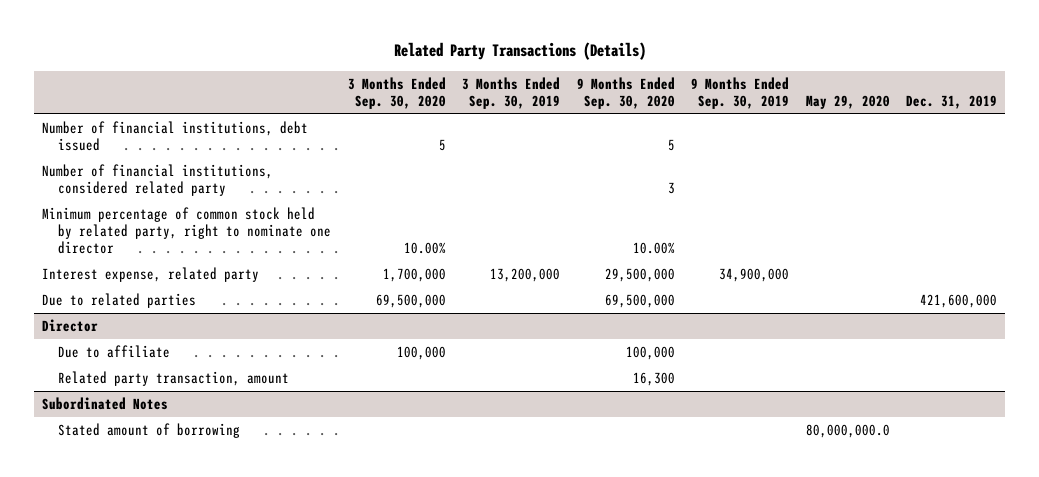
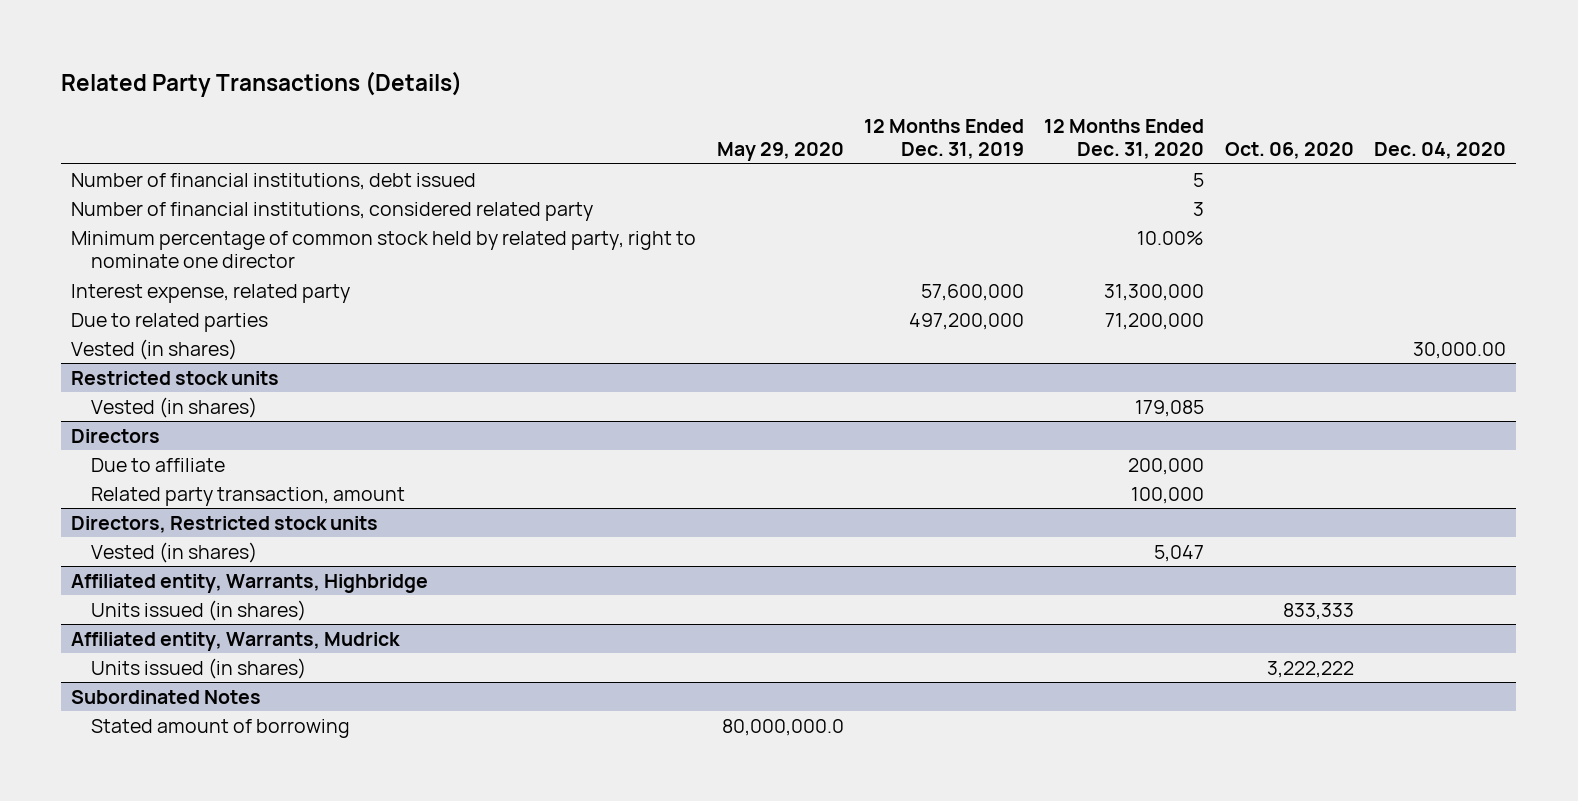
[347,76,446,109] 3 Months Ended Sep. 30, 2020 -> none
[462,76,561,109] 3 Months Ended Sep. 30, 2019 -> none
[576,76,675,109] 9 Months Ended Sep. 30, 2020 -> none
[691,76,790,109] 9 Months Ended Sep. 30, 2019 -> none
[906,94,998,109] Dec. 31, 2019 -> none
none -> [864,118,1025,160] 12 Months Ended Dec. 31, 2019
none -> [1044,118,1205,160] 12 Months Ended Dec. 31, 2020
none -> [1224,142,1354,160] Oct. 06, 2020
none -> [1374,142,1507,160] Dec. 04, 2020
none -> [71,338,238,360] Vested (in shares)
none -> [71,370,280,385] Restricted stock units
none -> [90,396,257,418] Vested (in shares)
[42,318,99,332] Director -> [71,428,161,443] Directors
none -> [71,515,379,533] Directors, Restricted stock units
none -> [90,541,257,563] Vested (in shares)
none -> [71,573,429,593] Affiliated entity, Warrants, Highbridge
none -> [90,599,306,621] Units issued (in shares)
none -> [71,631,401,651] Affiliated entity, Warrants, Mudrick
none -> [90,657,306,679] Units issued (in shares)

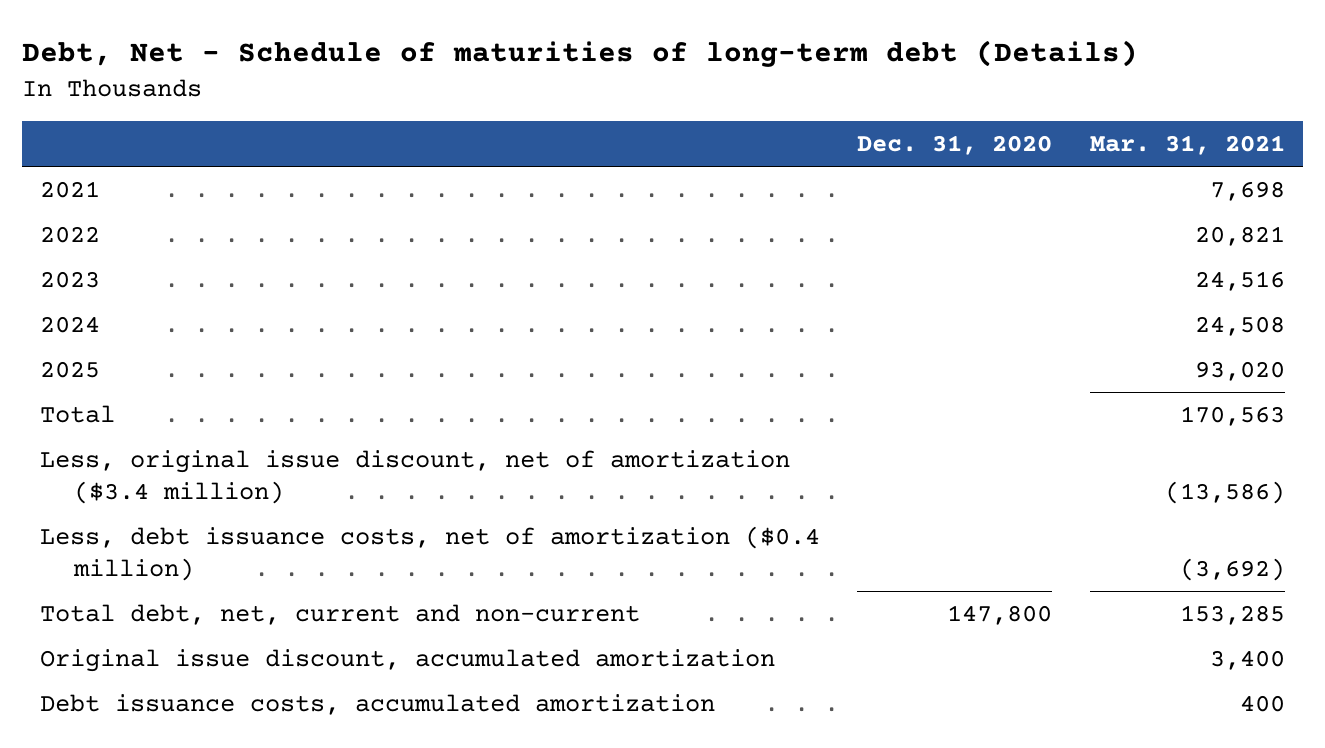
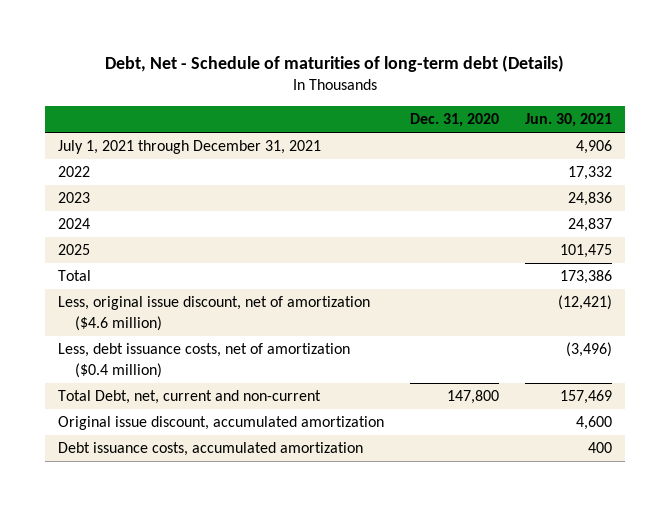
[1089,135,1285,156] Mar. 31, 2021 -> none
none -> [524,113,612,128] Jun. 30, 2021
[40,180,101,198] 2021 -> [57,140,321,155] July 1, 2021 through December 31, 2021
[40,449,791,505] Less, original issue discount, net of amortization ($3.4 million) -> [57,296,370,331] Less, original issue discount, net of amortization ($4.6 million)
[40,603,641,625] Total debt, net, current and non-current -> [57,390,321,405] Total Debt, net, current and non-current

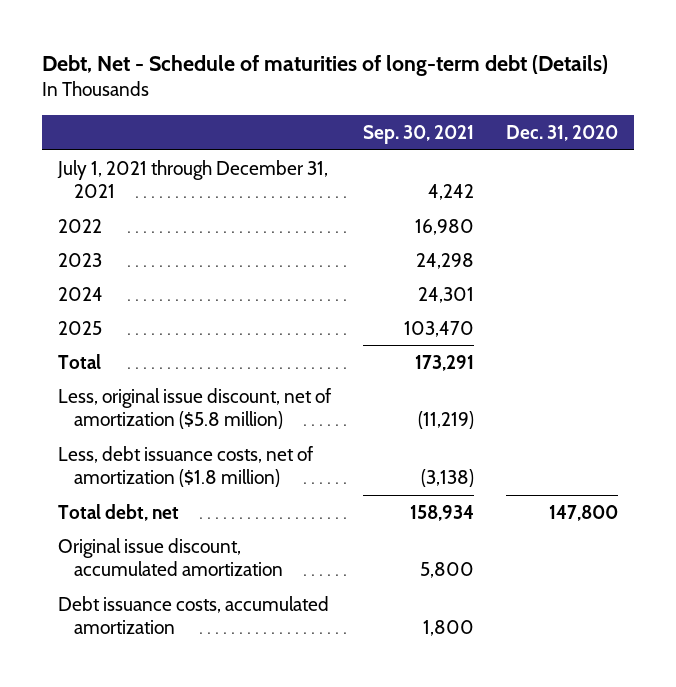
[524,113,612,128] Jun. 30, 2021 -> none
none -> [363,124,475,144] Sep. 30, 2021
[57,296,370,331] Less, original issue discount, net of amortization ($4.6 million) -> [57,387,332,430] Less, original issue discount, net of amortization ($5.8 million)
[57,343,350,378] Less, debt issuance costs, net of amortization ($0.4 million) -> [57,445,314,488] Less, debt issuance costs, net of amortization ($1.8 million)
[57,390,321,405] Total Debt, net, current and non-current -> [57,503,179,521] Total debt, net

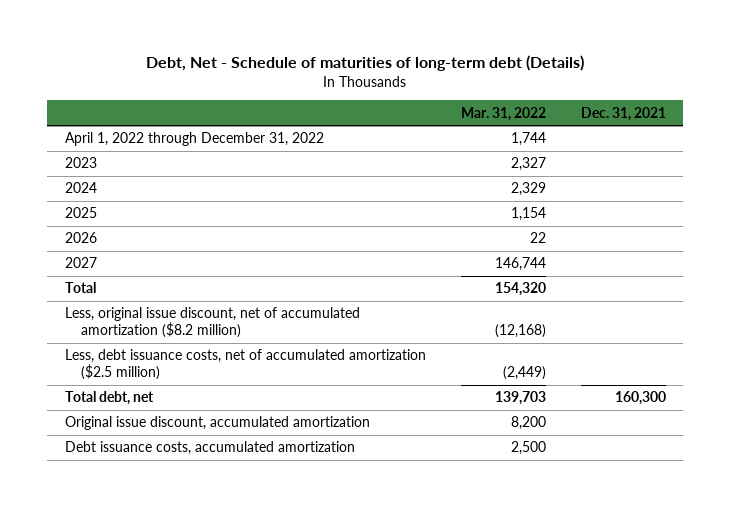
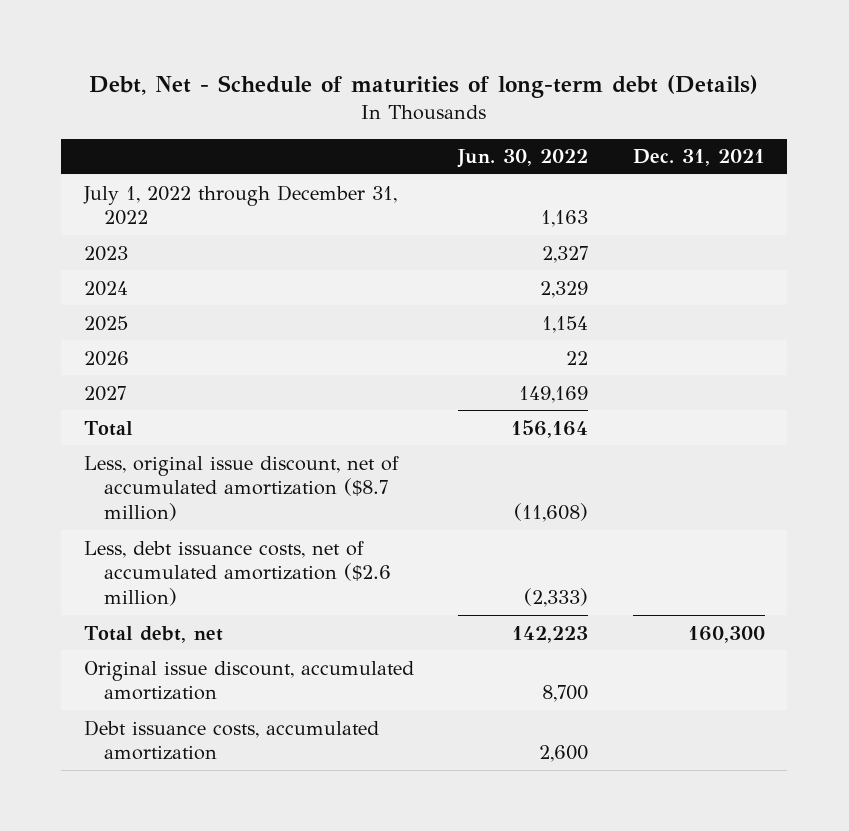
[460,106,546,121] Mar. 31, 2022 -> none
none -> [457,149,589,169] Jun. 30, 2022
[64,132,324,147] April 1, 2022 through December 31, 2022 -> [82,184,397,226] July 1, 2022 through December 31, 2022
[64,307,360,339] Less, original issue discount, net of accumulated amortization ($8.2 million) -> [83,455,399,521] Less, original issue discount, net of accumulated amortization ($8.7 million)
[64,349,426,381] Less, debt issuance costs, net of accumulated amortization ($2.5 million) -> [83,540,392,606] Less, debt issuance costs, net of accumulated amortization ($2.6 million)

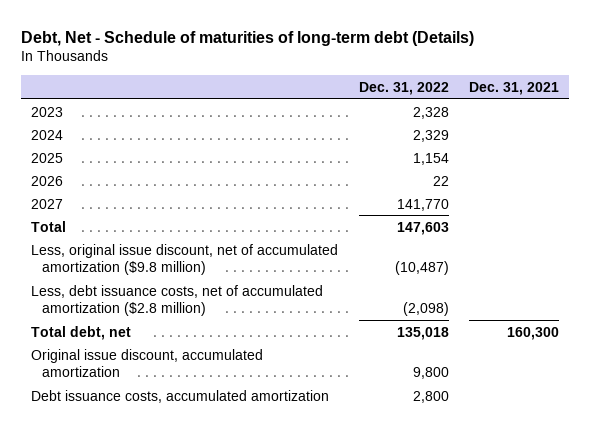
[457,149,589,169] Jun. 30, 2022 -> none
none -> [358,81,449,95] Dec. 31, 2022
[82,184,397,226] July 1, 2022 through December 31, 2022 -> none
[83,455,399,521] Less, original issue discount, net of accumulated amortization ($8.7 million) -> [31,243,339,275] Less, original issue discount, net of accumulated amortization ($9.8 million)
[83,540,392,606] Less, debt issuance costs, net of accumulated amortization ($2.6 million) -> [31,284,324,316] Less, debt issuance costs, net of accumulated amortization ($2.8 million)

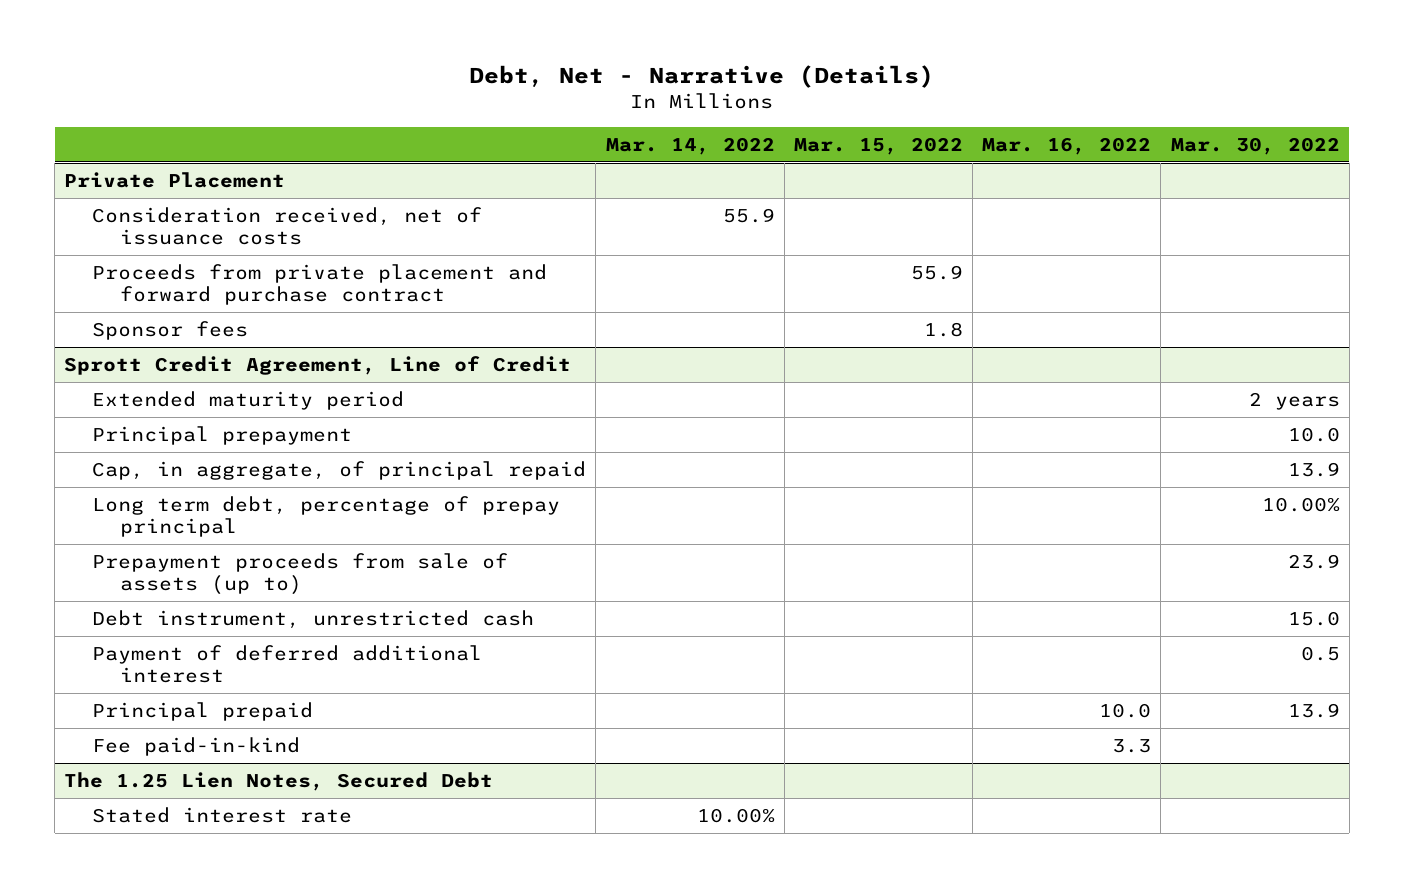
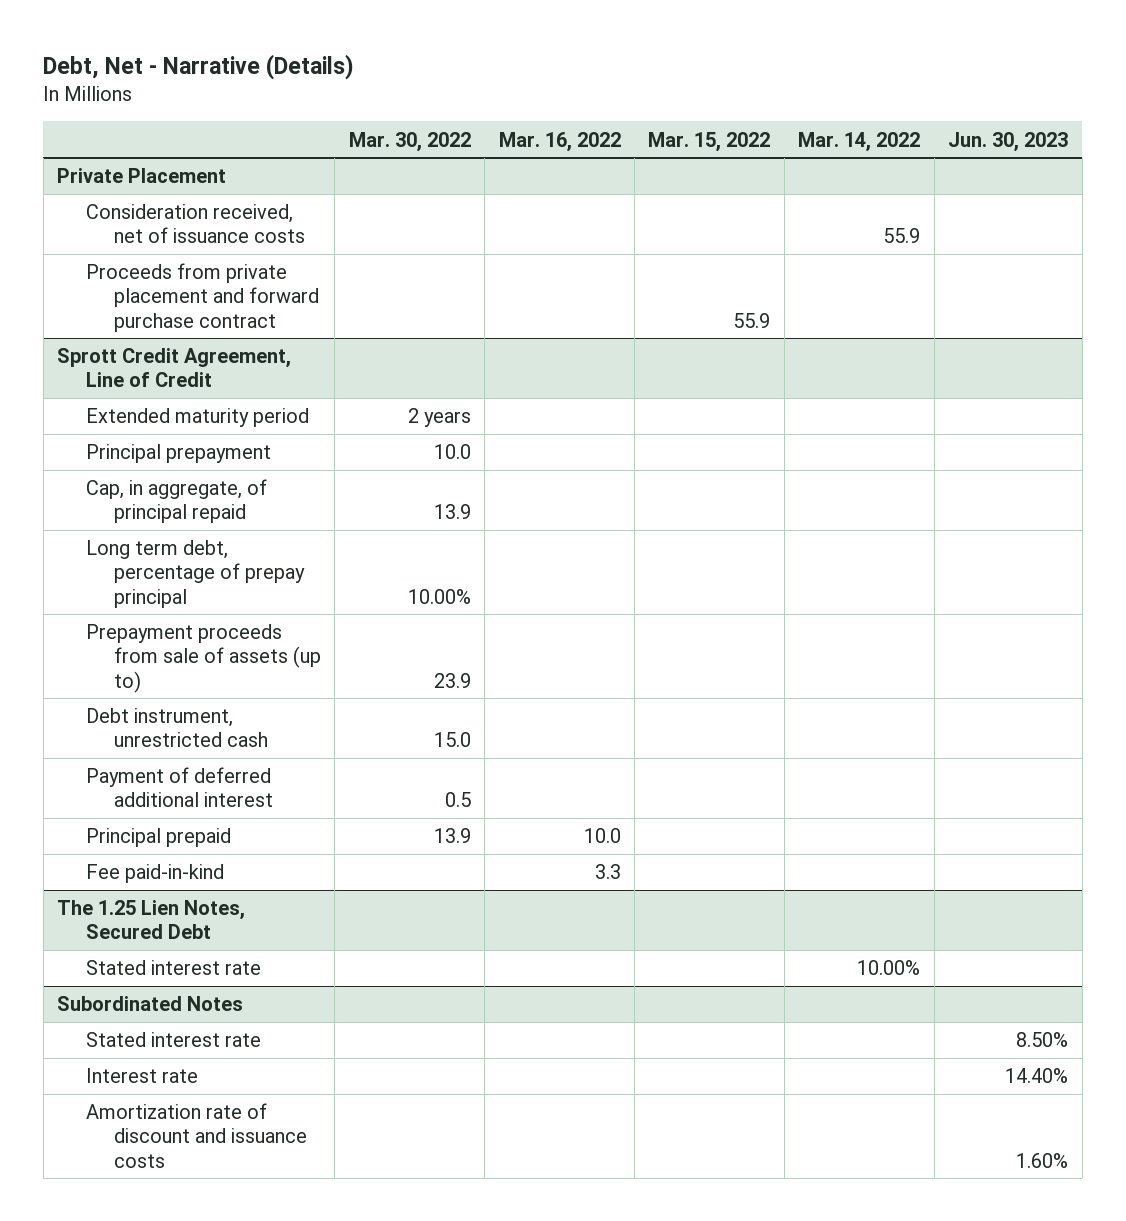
none -> [948,131,1069,152] Jun. 30, 2023
[92,320,249,340] Sponsor fees -> none
none -> [57,996,244,1012] Subordinated Notes
none -> [85,1032,261,1048] Stated interest rate
none -> [85,1068,198,1084] Interest rate
none -> [85,1103,307,1168] Amortization rate of discount and issuance costs

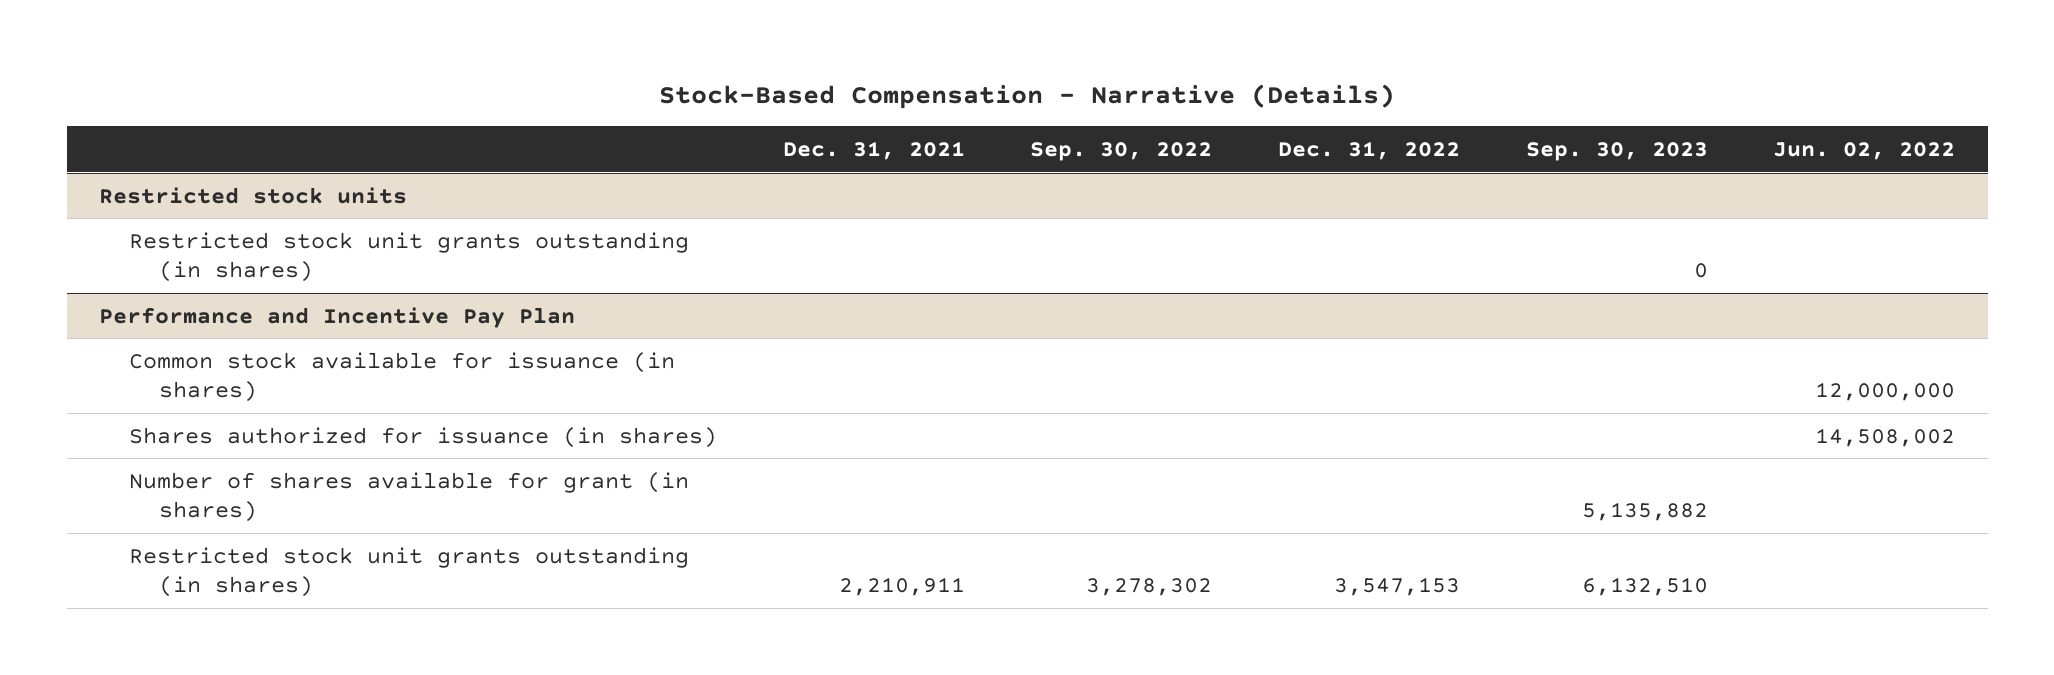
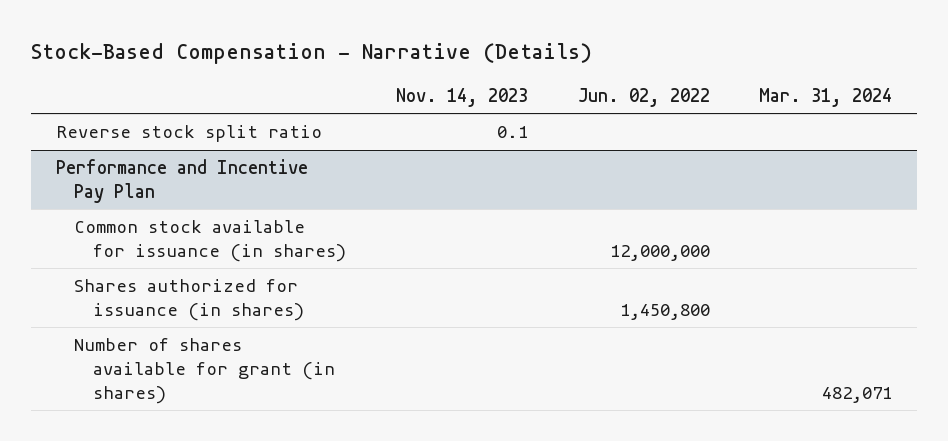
[782,140,965,160] Dec. 31, 2021 -> none
[1030,141,1213,161] Sep. 30, 2022 -> none
[1277,140,1460,160] Dec. 31, 2022 -> none
[1525,141,1708,161] Sep. 30, 2023 -> none
none -> [395,87,528,107] Nov. 14, 2023
none -> [759,87,893,107] Mar. 31, 2024
[99,186,408,204] Restricted stock units -> none
[129,231,690,282] Restricted stock unit grants outstanding (in shares) -> none
none -> [55,125,322,143] Reverse stock split ratio
[1815,427,1956,447] 14,508,002 -> [619,303,710,320] 1,450,800
[129,546,690,597] Restricted stock unit grants outstanding (in shares) -> none

